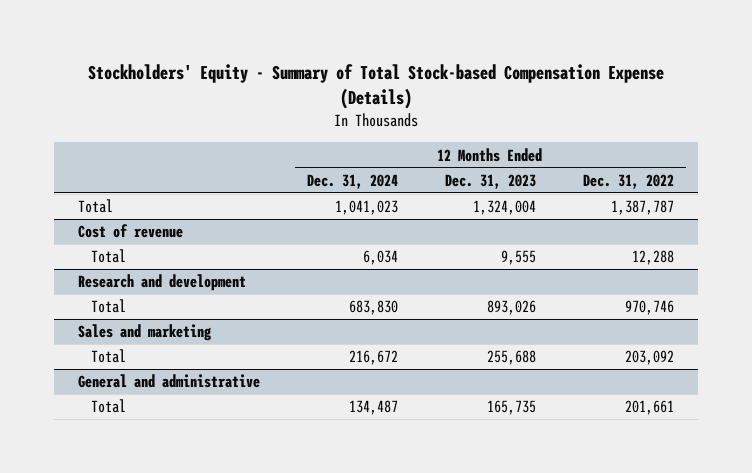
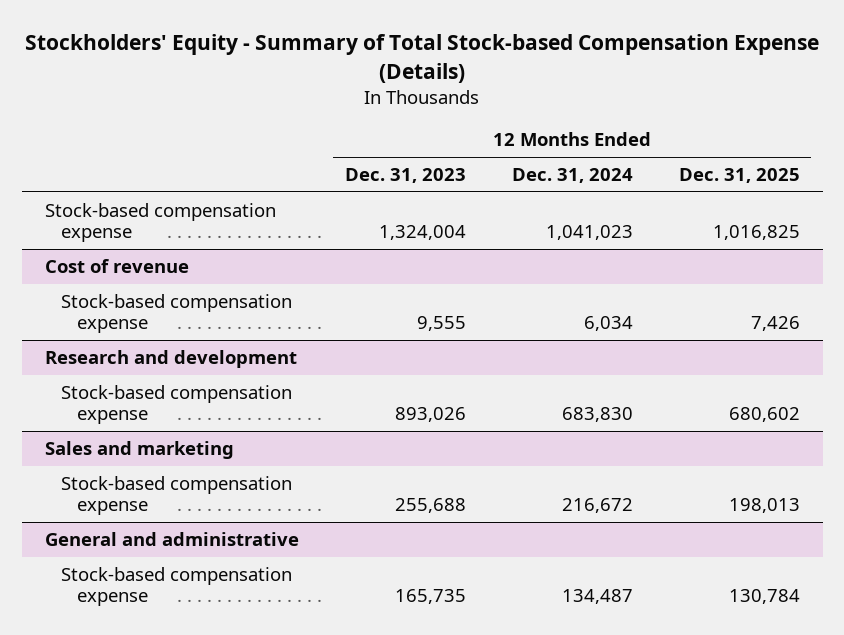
[582,173,674,189] Dec. 31, 2022 -> none
none -> [678,168,800,184] Dec. 31, 2025
[77,199,113,214] Total -> [44,203,276,243] Stock-based compensation expense
[90,249,126,264] Total -> [60,294,292,334] Stock-based compensation expense
[90,299,126,314] Total -> [60,385,292,425] Stock-based compensation expense
[90,349,126,364] Total -> [60,476,292,516] Stock-based compensation expense
[90,399,126,414] Total -> [60,567,292,607] Stock-based compensation expense

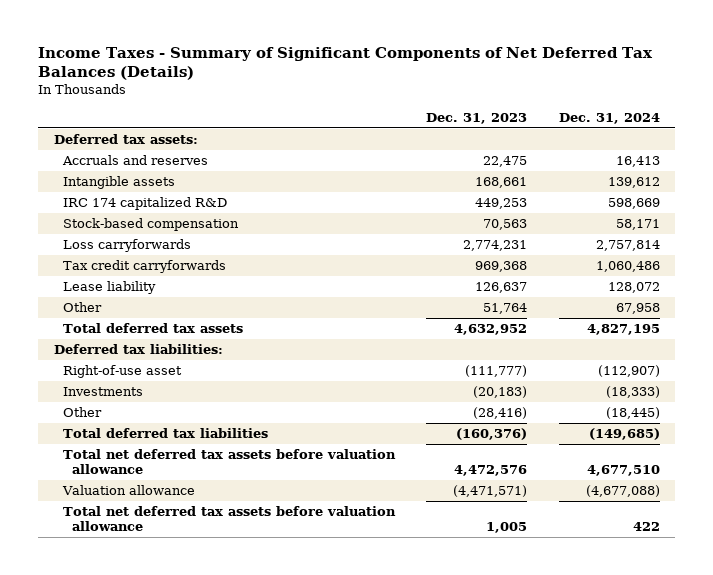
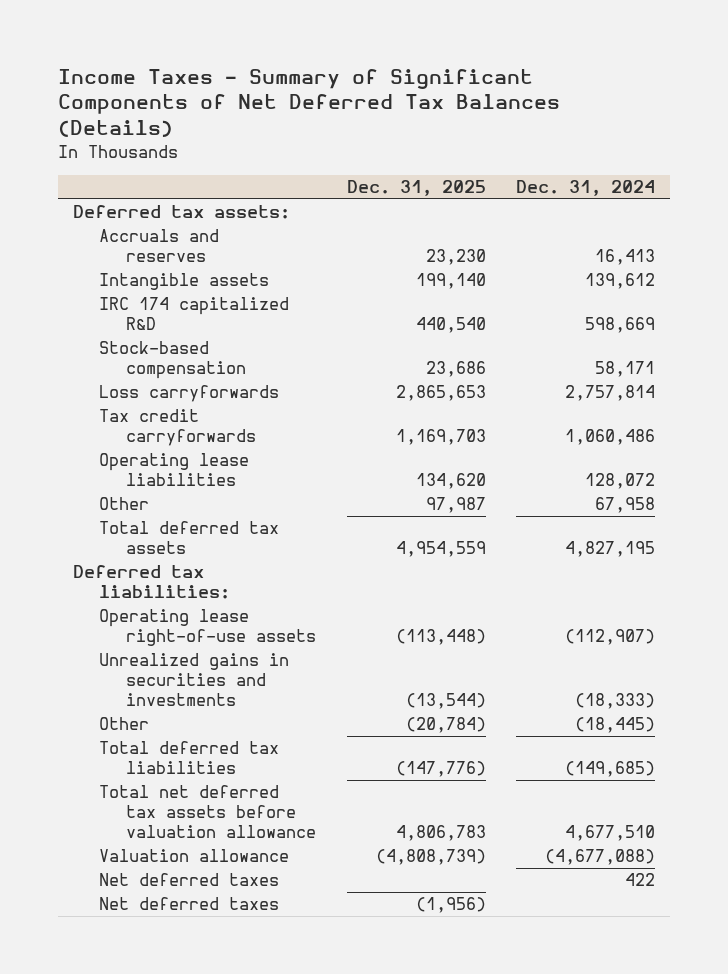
[426,112,528,124] Dec. 31, 2023 -> none
none -> [346,180,486,197] Dec. 31, 2025
[62,281,156,295] Lease liability -> [99,453,250,487] Operating lease liabilities
[62,365,182,379] Right-of-use asset -> [99,609,317,647] Operating lease right-of-use assets
[62,387,143,397] Investments -> [99,653,290,706] Unrealized gains in securities and investments
[62,506,396,532] Total net deferred tax assets before valuation allowance -> [99,873,280,887] Net deferred taxes
none -> [99,897,280,911] Net deferred taxes

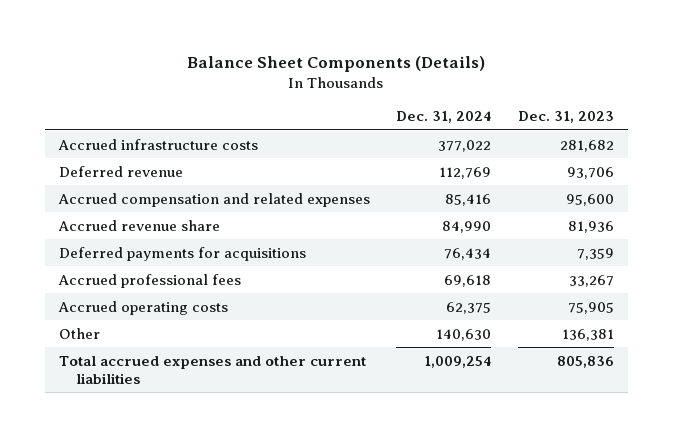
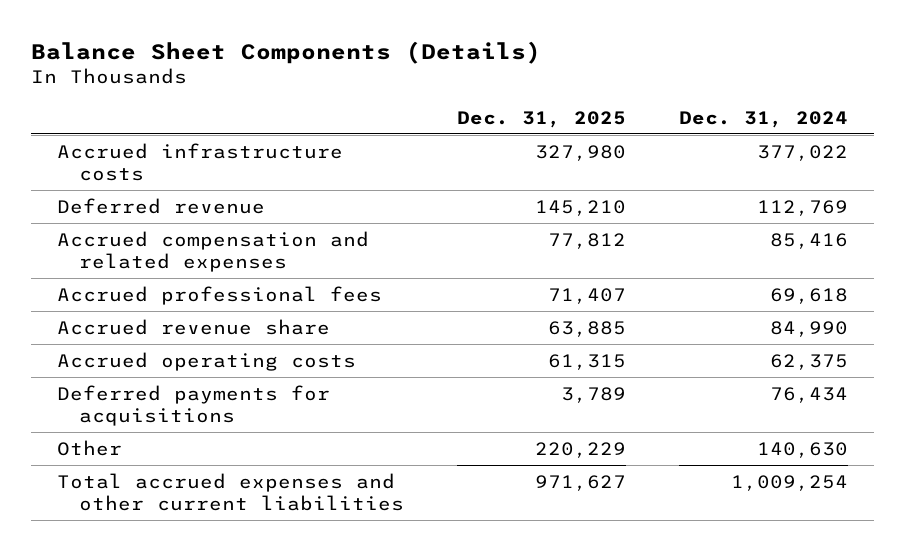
[518,111,615,124] Dec. 31, 2023 -> none
none -> [456,110,626,128] Dec. 31, 2025
[57,219,220,231] Accrued revenue share -> [57,318,331,335] Accrued revenue share
[58,246,306,261] Deferred payments for acquisitions -> [57,384,331,426] Deferred payments for acquisitions

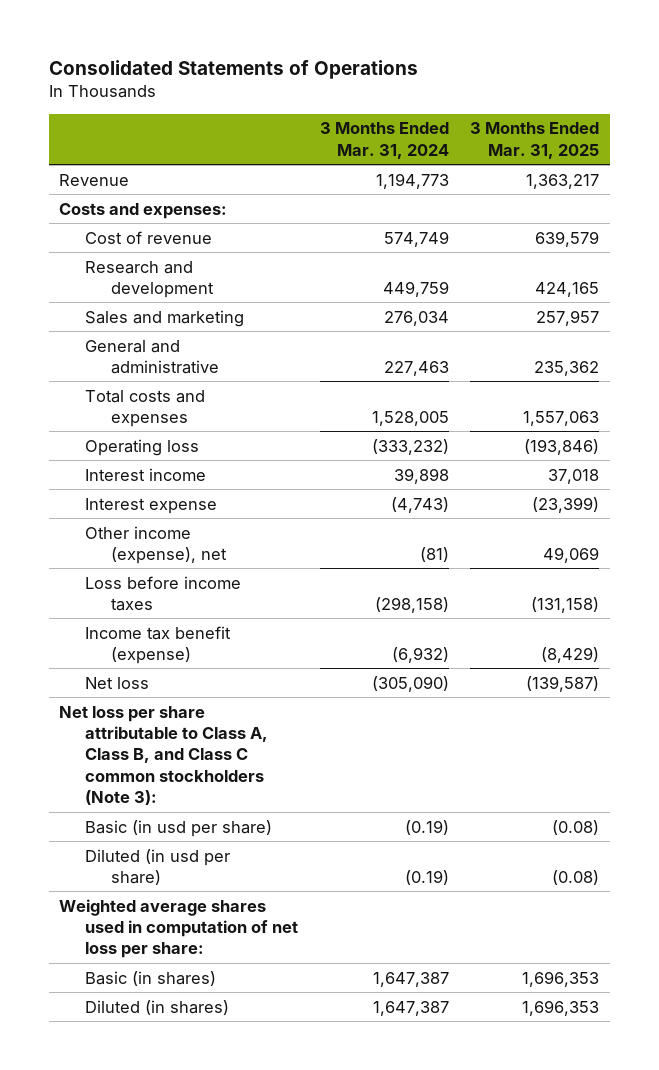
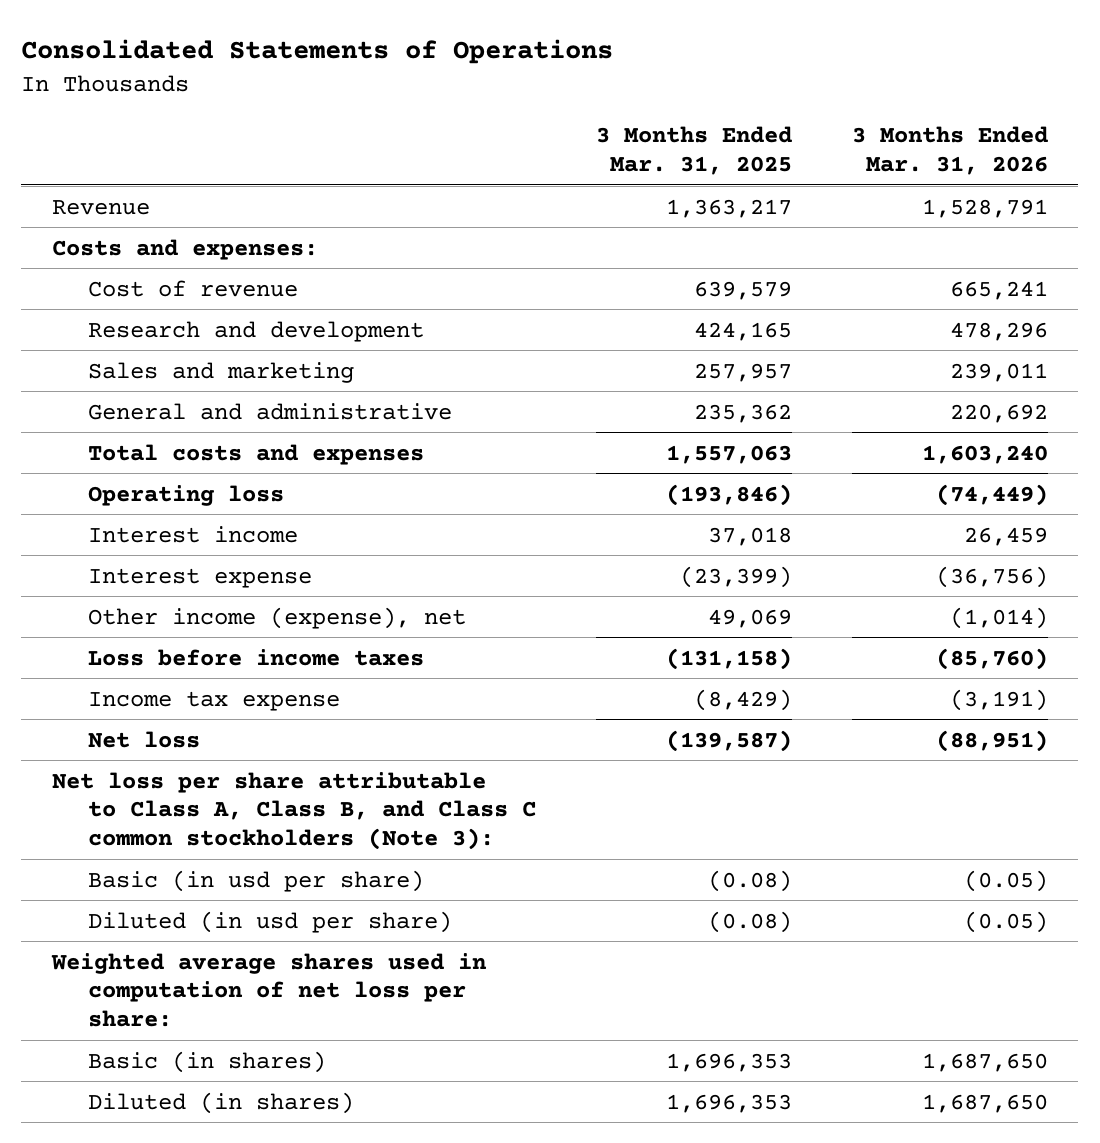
[319,122,449,159] 3 Months Ended Mar. 31, 2024 -> none
none -> [852,125,1049,175] 3 Months Ended Mar. 31, 2026
[85,625,232,665] Income tax benefit (expense) -> [87,690,340,711] Income tax expense

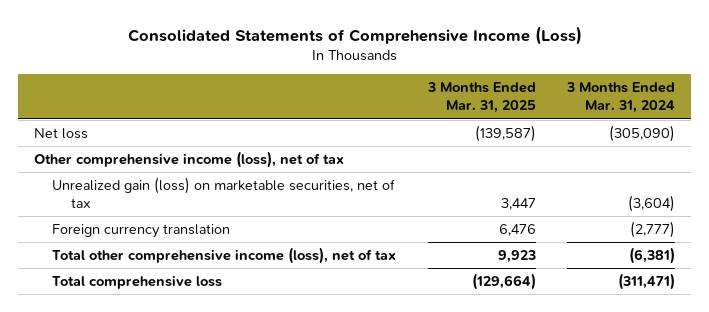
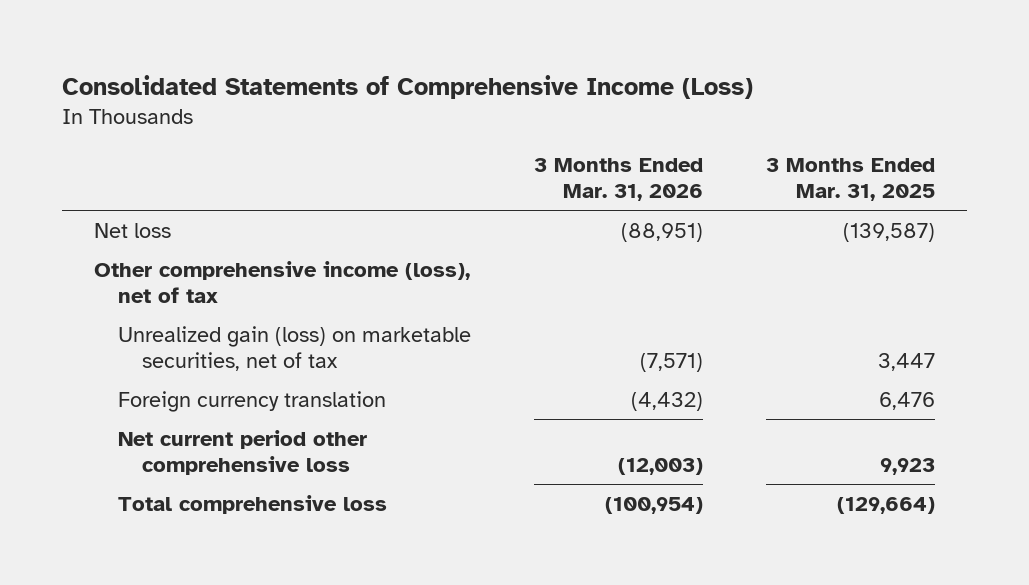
[566,82,676,114] 3 Months Ended Mar. 31, 2024 -> none
none -> [534,158,704,202] 3 Months Ended Mar. 31, 2026
[52,246,397,264] Total other comprehensive income (loss), net of tax -> [117,429,367,475] Net current period other comprehensive loss

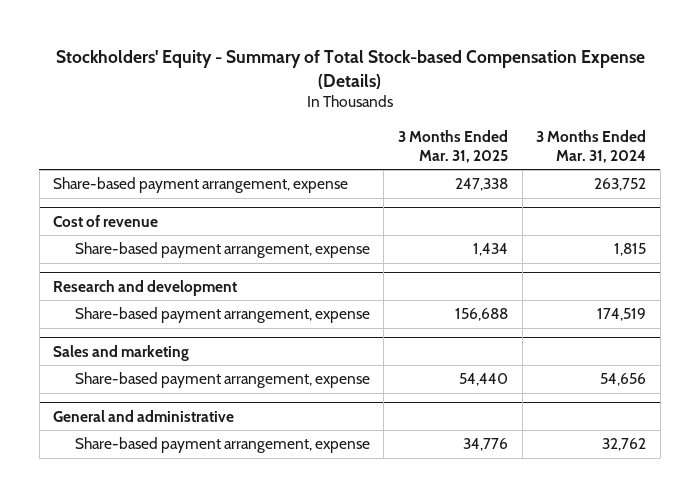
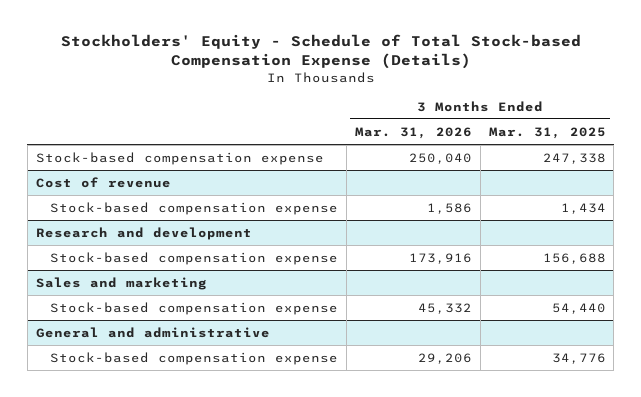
[55,49,645,89] Stockholders' Equity - Summary of Total Stock-based Compensation Expense (Details) -> [60,34,581,70] Stockholders' Equity - Schedule of Total Stock-based Compensation Expense (Details)
[536,129,647,163] 3 Months Ended Mar. 31, 2024 -> none
none -> [354,126,472,139] Mar. 31, 2026
[53,177,349,194] Share-based payment arrangement, expense -> [35,151,324,165] Stock-based compensation expense
[74,242,370,259] Share-based payment arrangement, expense -> [49,201,338,215] Stock-based compensation expense
[74,307,370,324] Share-based payment arrangement, expense -> [49,251,338,265] Stock-based compensation expense
[74,372,370,389] Share-based payment arrangement, expense -> [49,301,338,315] Stock-based compensation expense
[74,437,370,454] Share-based payment arrangement, expense -> [49,351,338,365] Stock-based compensation expense

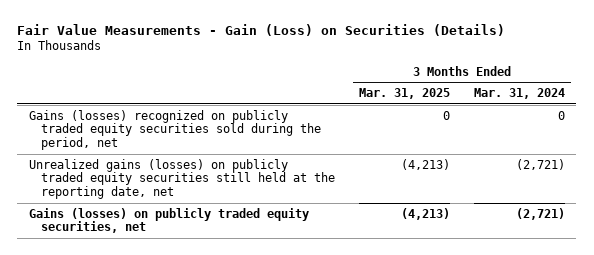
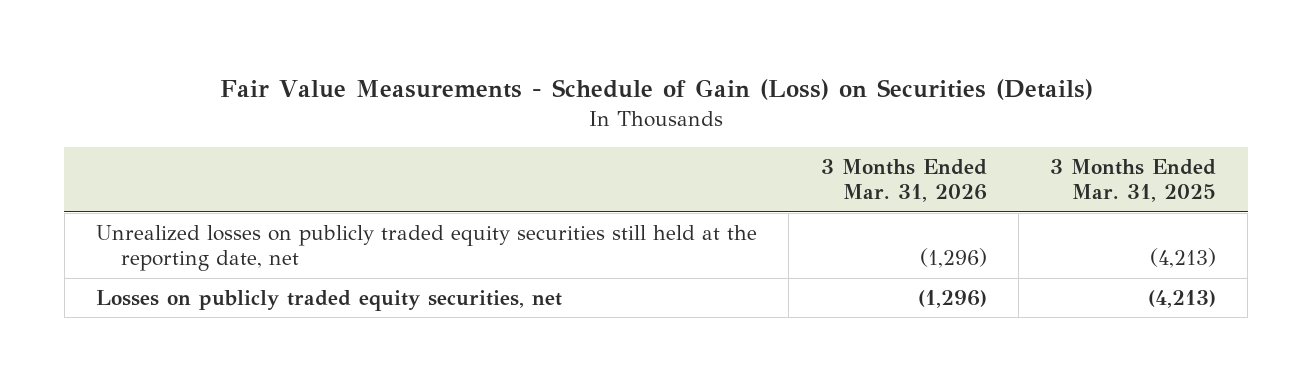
[17,23,506,36] Fair Value Measurements - Gain (Loss) on Securities (Details) -> [220,79,1094,101] Fair Value Measurements - Schedule of Gain (Loss) on Securities (Details)
[473,88,565,100] Mar. 31, 2024 -> none
none -> [820,159,987,203] 3 Months Ended Mar. 31, 2026
[29,109,322,151] Gains (losses) recognized on publicly traded equity securities sold during the period, net -> none
[29,158,336,200] Unrealized gains (losses) on publicly traded equity securities still held at the reporting date, net -> [96,225,758,272] Unrealized losses on publicly traded equity securities still held at the reporting date, net
[29,207,310,234] Gains (losses) on publicly traded equity securities, net -> [96,290,563,312] Losses on publicly traded equity securities, net

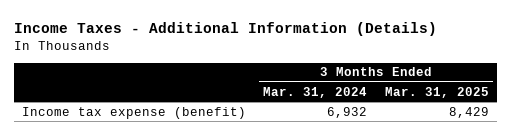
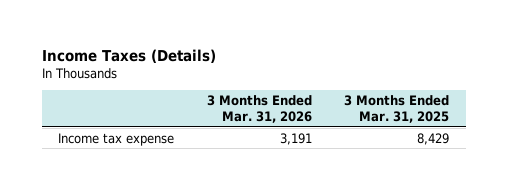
[13,22,437,37] Income Taxes - Additional Information (Details) -> [41,49,216,64] Income Taxes (Details)
[263,86,368,98] Mar. 31, 2024 -> none
none -> [206,95,312,124] 3 Months Ended Mar. 31, 2026
[22,106,247,119] Income tax expense (benefit) -> [58,132,175,146] Income tax expense

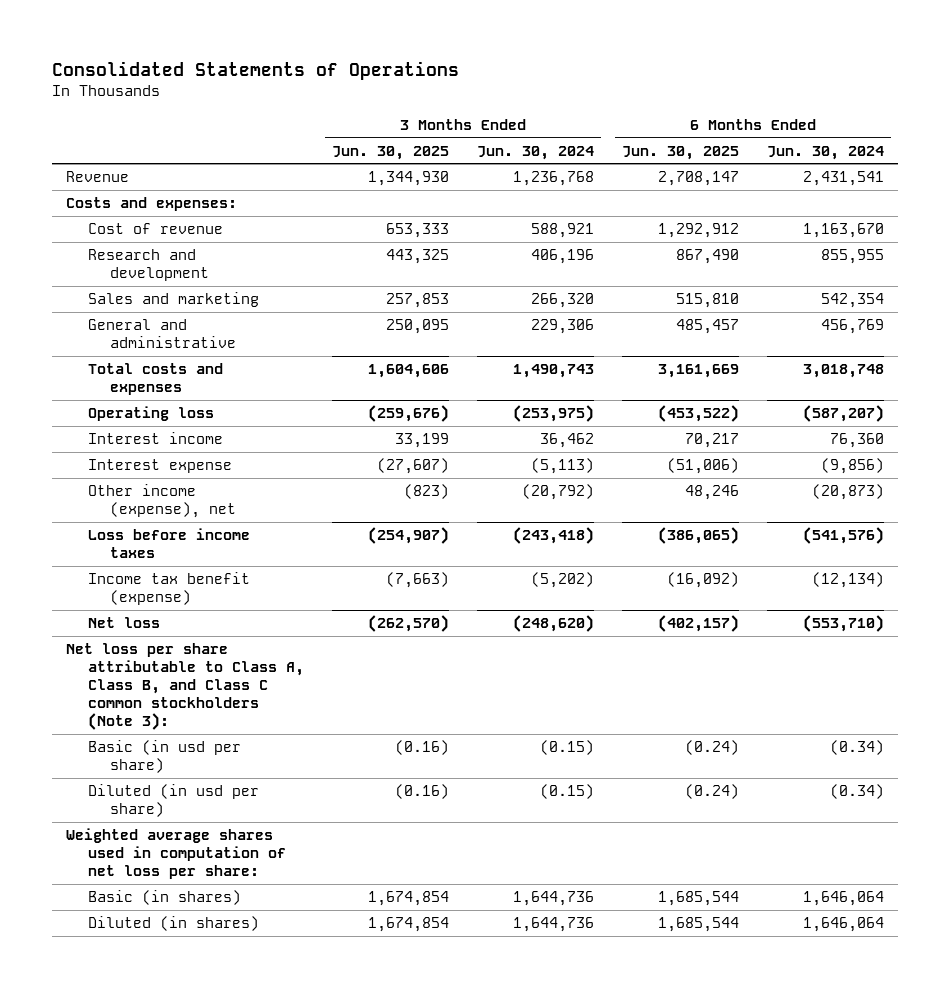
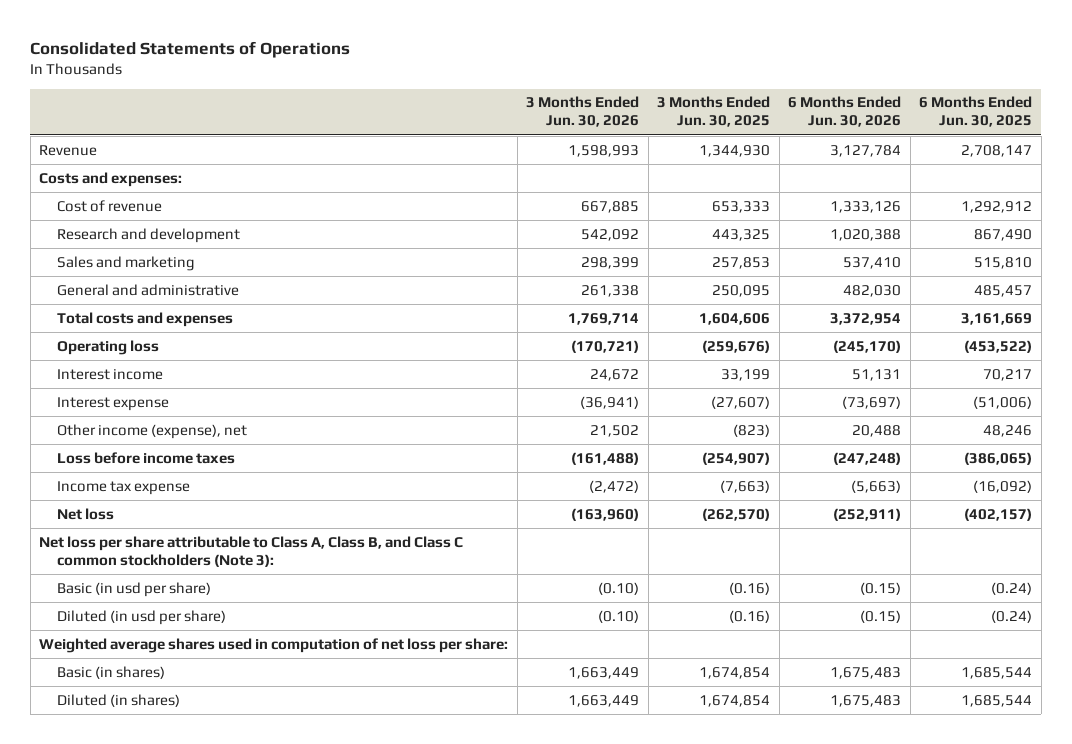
[477,145,595,160] Jun. 30, 2024 -> none
[767,145,885,160] Jun. 30, 2024 -> none
none -> [526,96,640,128] 3 Months Ended Jun. 30, 2026
none -> [788,96,902,128] 6 Months Ended Jun. 30, 2026
[88,572,251,606] Income tax benefit (expense) -> [56,480,190,495] Income tax expense

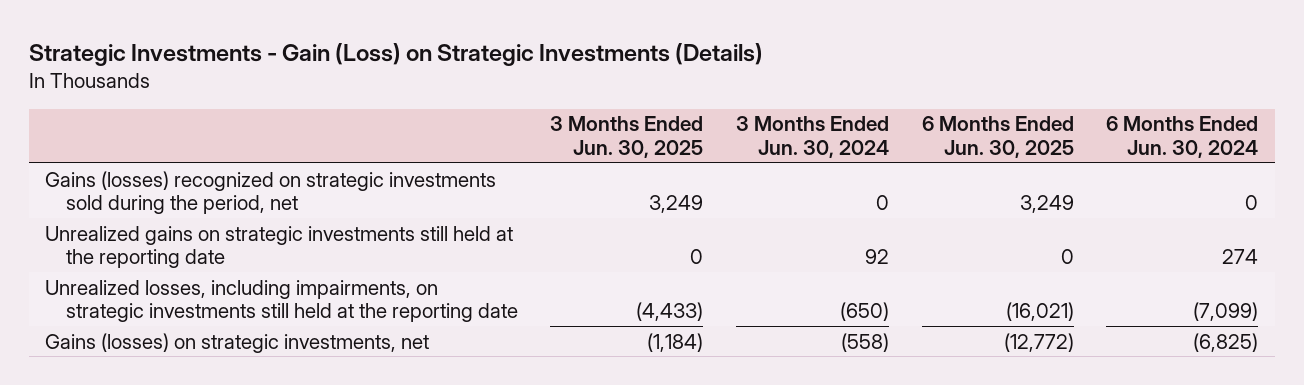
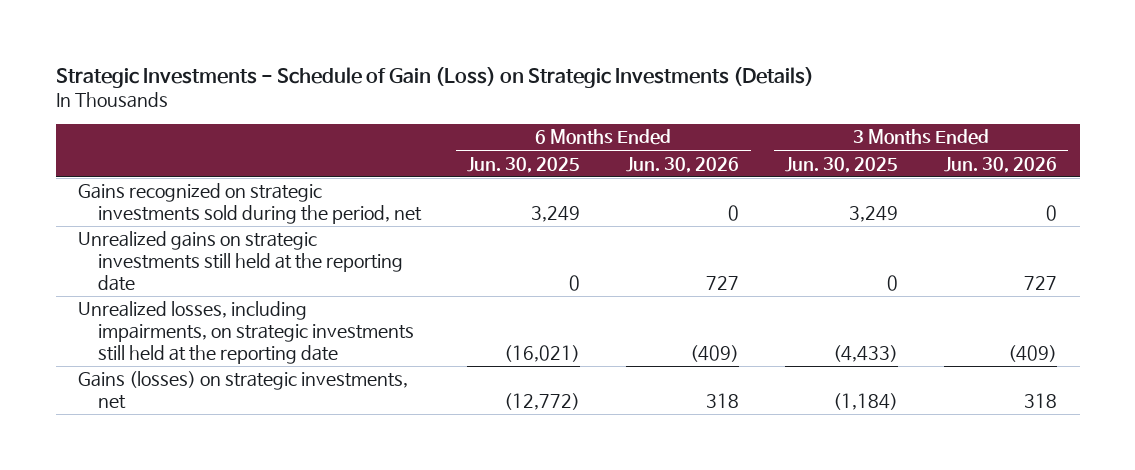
[29,42,764,66] Strategic Investments - Gain (Loss) on Strategic Investments (Details) -> [55,66,814,88] Strategic Investments - Schedule of Gain (Loss) on Strategic Investments (Details)
[735,116,889,159] 3 Months Ended Jun. 30, 2024 -> none
[1106,116,1259,159] 6 Months Ended Jun. 30, 2024 -> none
none -> [626,156,740,173] Jun. 30, 2026
none -> [943,156,1057,173] Jun. 30, 2026
[45,170,497,215] Gains (losses) recognized on strategic investments sold during the period, net -> [78,183,423,225] Gains recognized on strategic investments sold during the period, net

